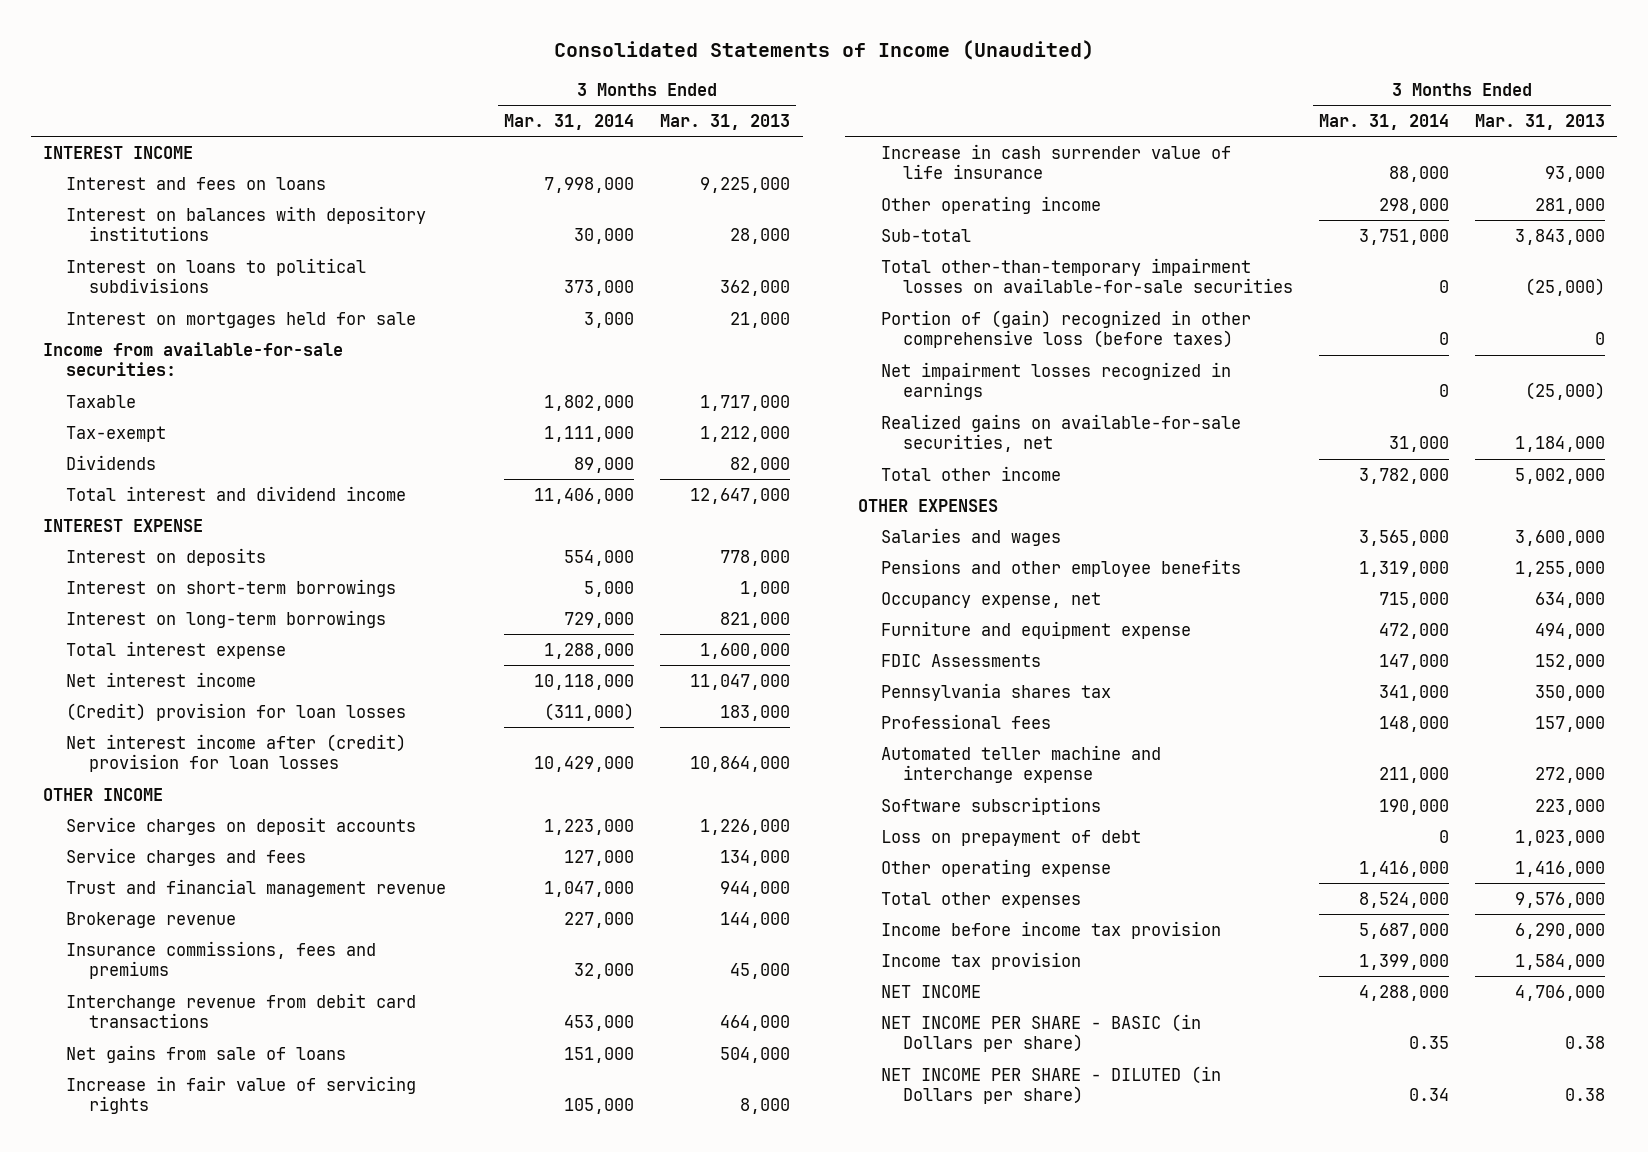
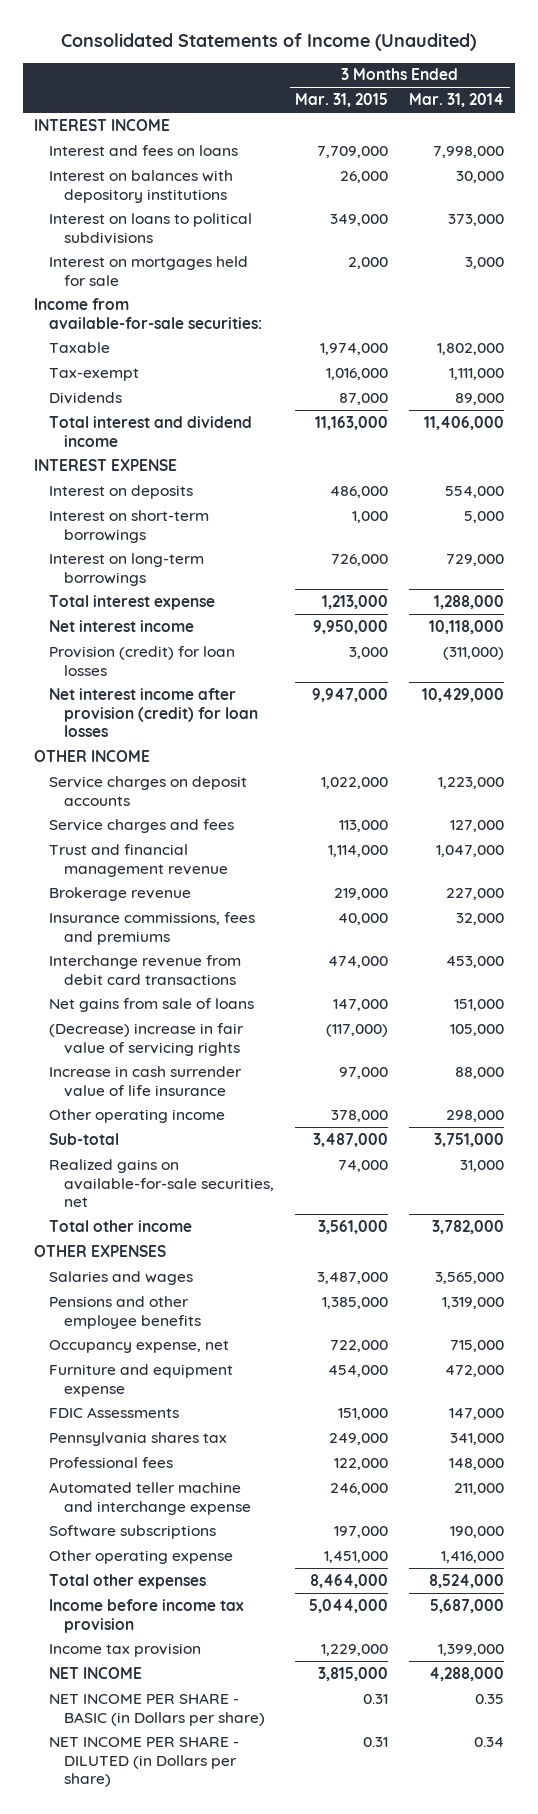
[659,113,790,130] Mar. 31, 2013 -> none
none -> [295,93,389,108] Mar. 31, 2015
[66,702,407,721] (Credit) provision for loan losses -> [48,645,235,676] Provision (credit) for loan losses
[66,733,407,773] Net interest income after (credit) provision for loan losses -> [48,687,258,738] Net interest income after provision (credit) for loan losses
[66,1075,417,1115] Increase in fair value of servicing rights -> [48,1022,244,1056] (Decrease) increase in fair value of servicing rights
[880,257,1294,294] Total other-than-temporary impairment losses on available-for-sale securities -> none
[880,309,1251,349] Portion of (gain) recognized in other comprehensive loss (before taxes) -> none
[880,361,1231,401] Net impairment losses recognized in earnings -> none
[880,829,1141,846] Loss on prepayment of debt -> none

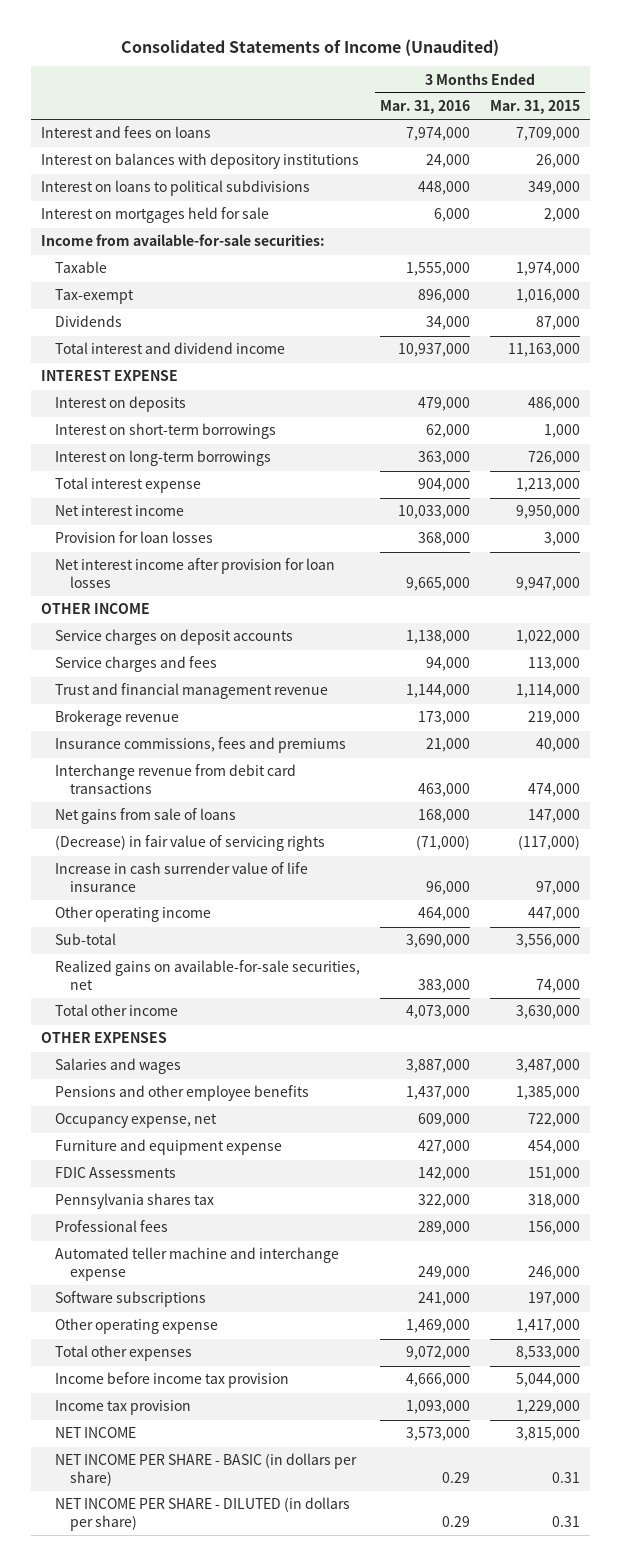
[409,93,505,108] Mar. 31, 2014 -> none
none -> [380,100,471,115] Mar. 31, 2016
[33,118,170,131] INTEREST INCOME -> none
[48,645,235,676] Provision (credit) for loan losses -> [55,531,214,544] Provision for loan losses
[48,687,258,738] Net interest income after provision (credit) for loan losses -> [55,558,336,589] Net interest income after provision for loan losses
[48,1022,244,1056] (Decrease) increase in fair value of servicing rights -> [55,835,326,852] (Decrease) in fair value of servicing rights
[331,1109,389,1122] 378,000 -> [527,907,580,922] 447,000
[313,1132,389,1147] 3,487,000 -> [515,934,580,949] 3,556,000
[318,1219,389,1234] 3,561,000 -> [515,1005,580,1020] 3,630,000
[329,1432,389,1445] 249,000 -> [527,1194,580,1209] 318,000
[334,1457,389,1470] 122,000 -> [527,1221,580,1236] 156,000
[324,1550,389,1563] 1,451,000 -> [515,1319,580,1334] 1,417,000
[310,1573,389,1588] 8,464,000 -> [515,1346,580,1361] 8,533,000
[48,1692,265,1726] NET INCOME PER SHARE - BASIC (in Dollars per share) -> [55,1453,358,1487] NET INCOME PER SHARE - BASIC (in dollars per share)
[48,1735,239,1788] NET INCOME PER SHARE - DILUTED (in Dollars per share) -> [55,1497,351,1532] NET INCOME PER SHARE - DILUTED (in dollars per share)

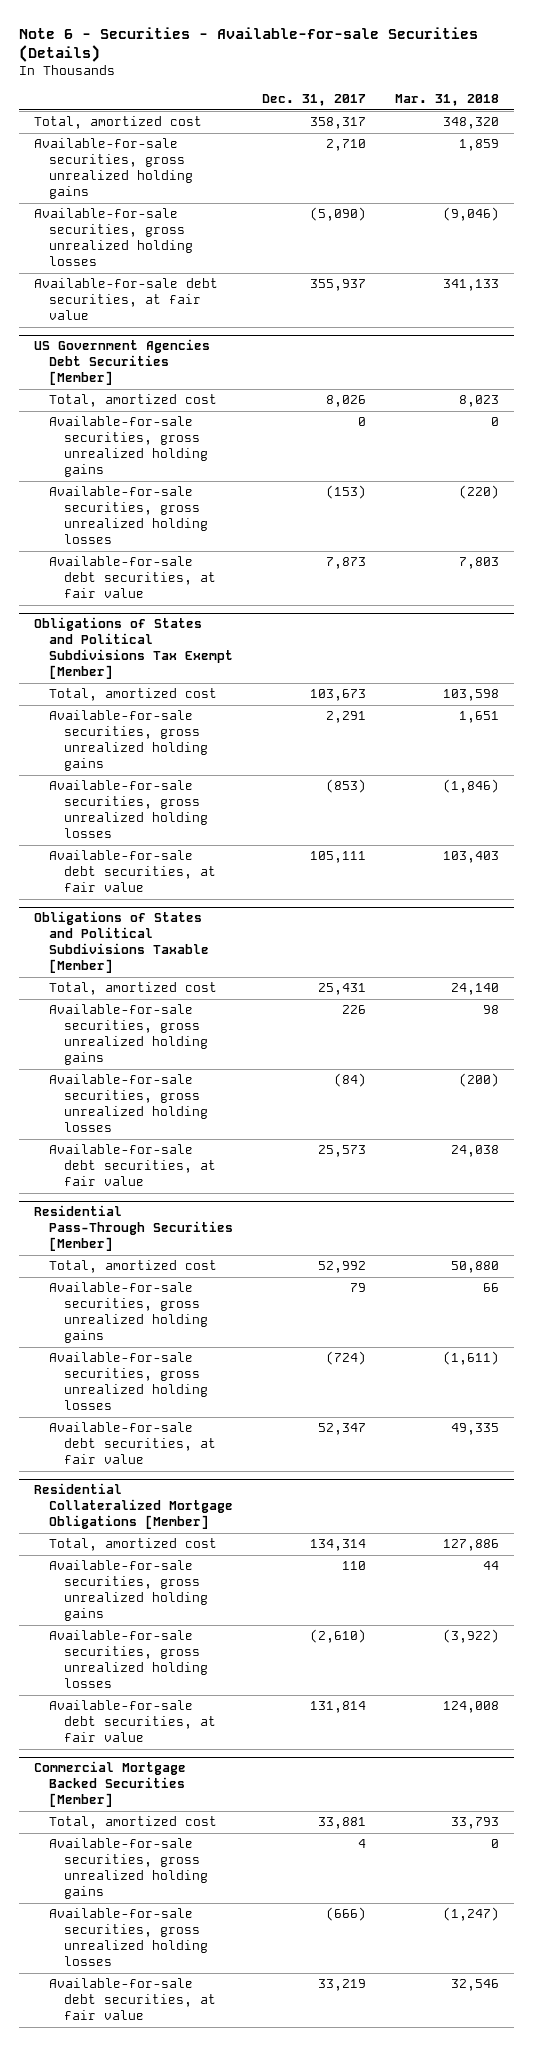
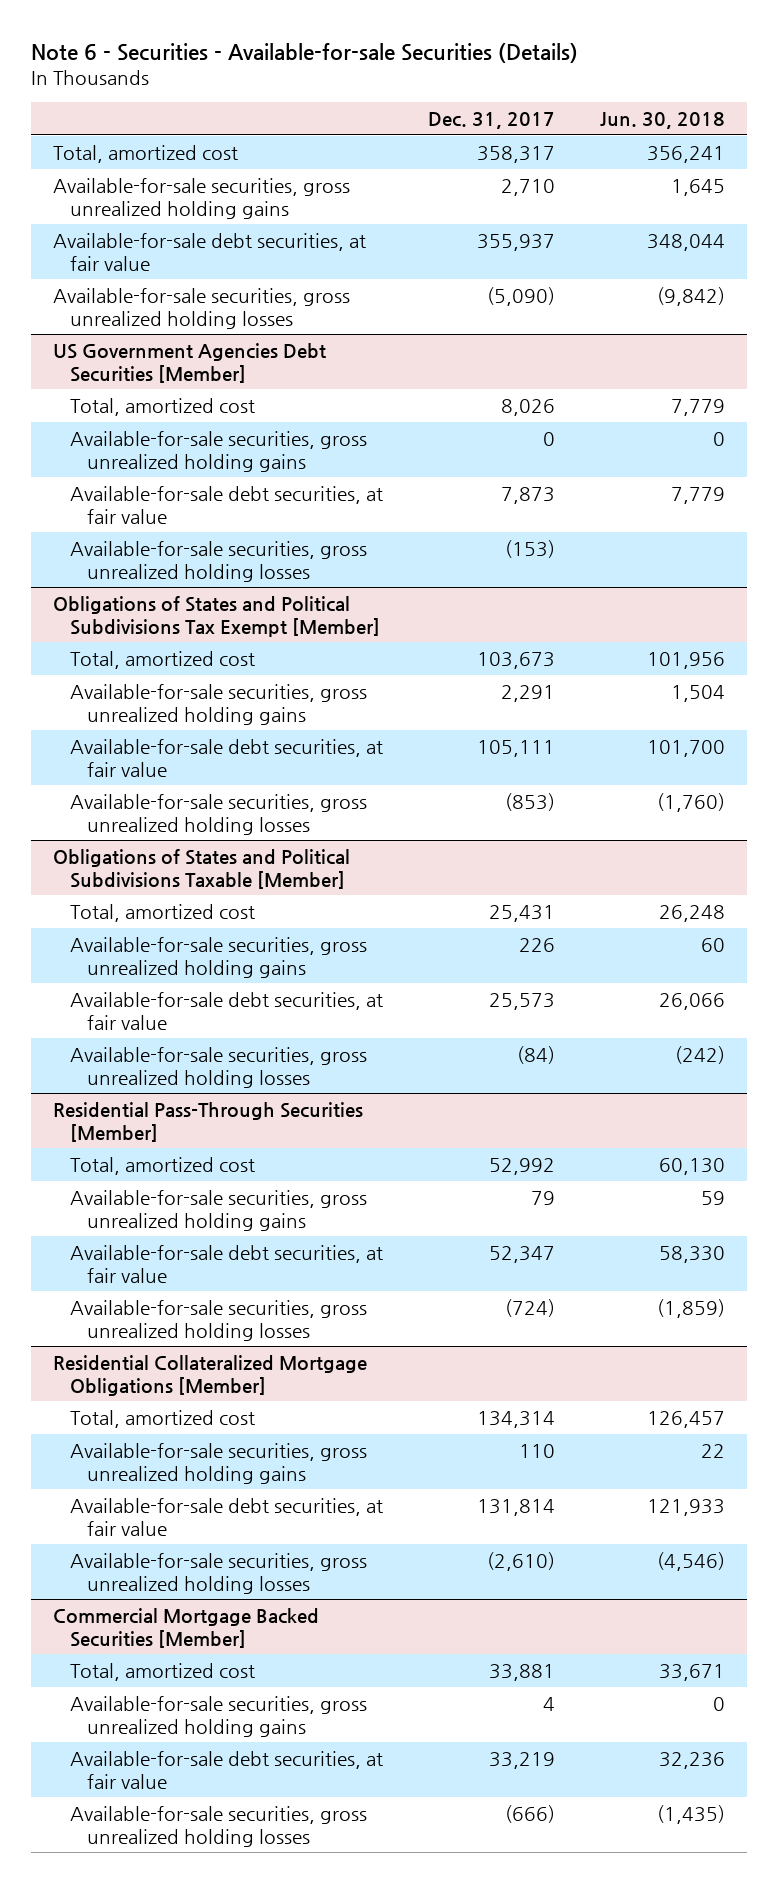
[395,94,500,107] Mar. 31, 2018 -> none
none -> [599,111,725,129] Jun. 30, 2018
[33,208,193,267] Available-for-sale securities, gross unrealized holding losses -> [53,287,351,329] Available-for-sale securities, gross unrealized holding losses
[48,486,209,545] Available-for-sale securities, gross unrealized holding losses -> [70,540,368,582] Available-for-sale securities, gross unrealized holding losses
[48,780,209,839] Available-for-sale securities, gross unrealized holding losses -> [70,793,368,835] Available-for-sale securities, gross unrealized holding losses
[48,1074,209,1133] Available-for-sale securities, gross unrealized holding losses -> [70,1046,368,1088] Available-for-sale securities, gross unrealized holding losses
[48,1352,209,1411] Available-for-sale securities, gross unrealized holding losses -> [70,1299,368,1341] Available-for-sale securities, gross unrealized holding losses
[48,1630,209,1689] Available-for-sale securities, gross unrealized holding losses -> [70,1552,368,1594] Available-for-sale securities, gross unrealized holding losses
[48,1908,209,1967] Available-for-sale securities, gross unrealized holding losses -> [70,1805,368,1847] Available-for-sale securities, gross unrealized holding losses

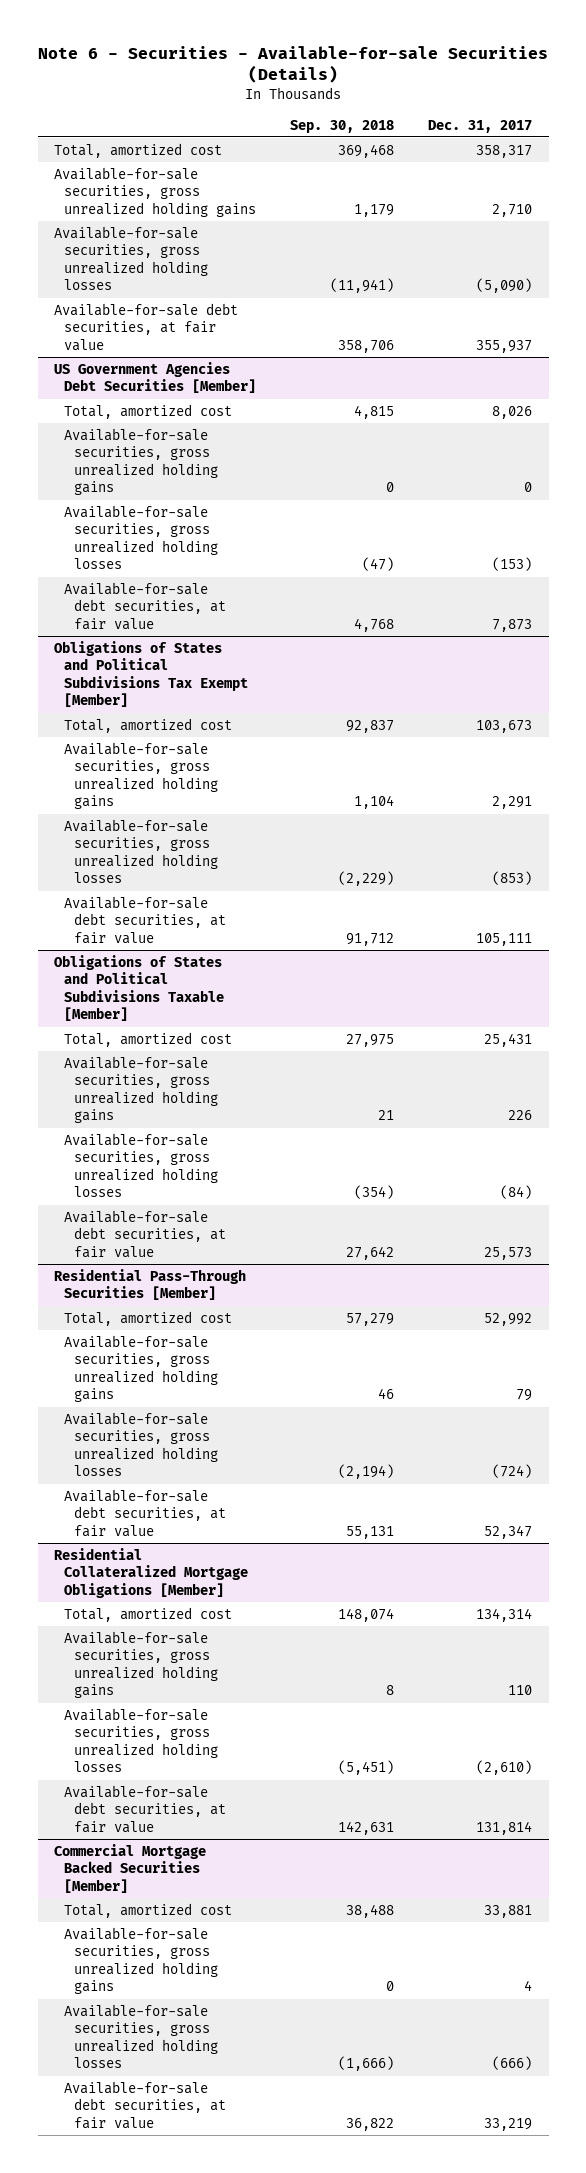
[599,111,725,129] Jun. 30, 2018 -> none
none -> [289,119,394,133] Sep. 30, 2018
[53,232,367,271] Available-for-sale debt securities, at fair value -> [54,303,239,351] Available-for-sale debt securities, at fair value
[70,485,384,524] Available-for-sale debt securities, at fair value -> [64,582,226,630] Available-for-sale debt securities, at fair value
[70,738,384,777] Available-for-sale debt securities, at fair value -> [64,896,226,944] Available-for-sale debt securities, at fair value
[70,991,384,1030] Available-for-sale debt securities, at fair value -> [64,1210,226,1258] Available-for-sale debt securities, at fair value
[70,1244,384,1283] Available-for-sale debt securities, at fair value -> [64,1489,226,1537] Available-for-sale debt securities, at fair value
[70,1497,384,1536] Available-for-sale debt securities, at fair value -> [64,1785,226,1833] Available-for-sale debt securities, at fair value
[70,1750,384,1789] Available-for-sale debt securities, at fair value -> [64,2081,226,2129] Available-for-sale debt securities, at fair value

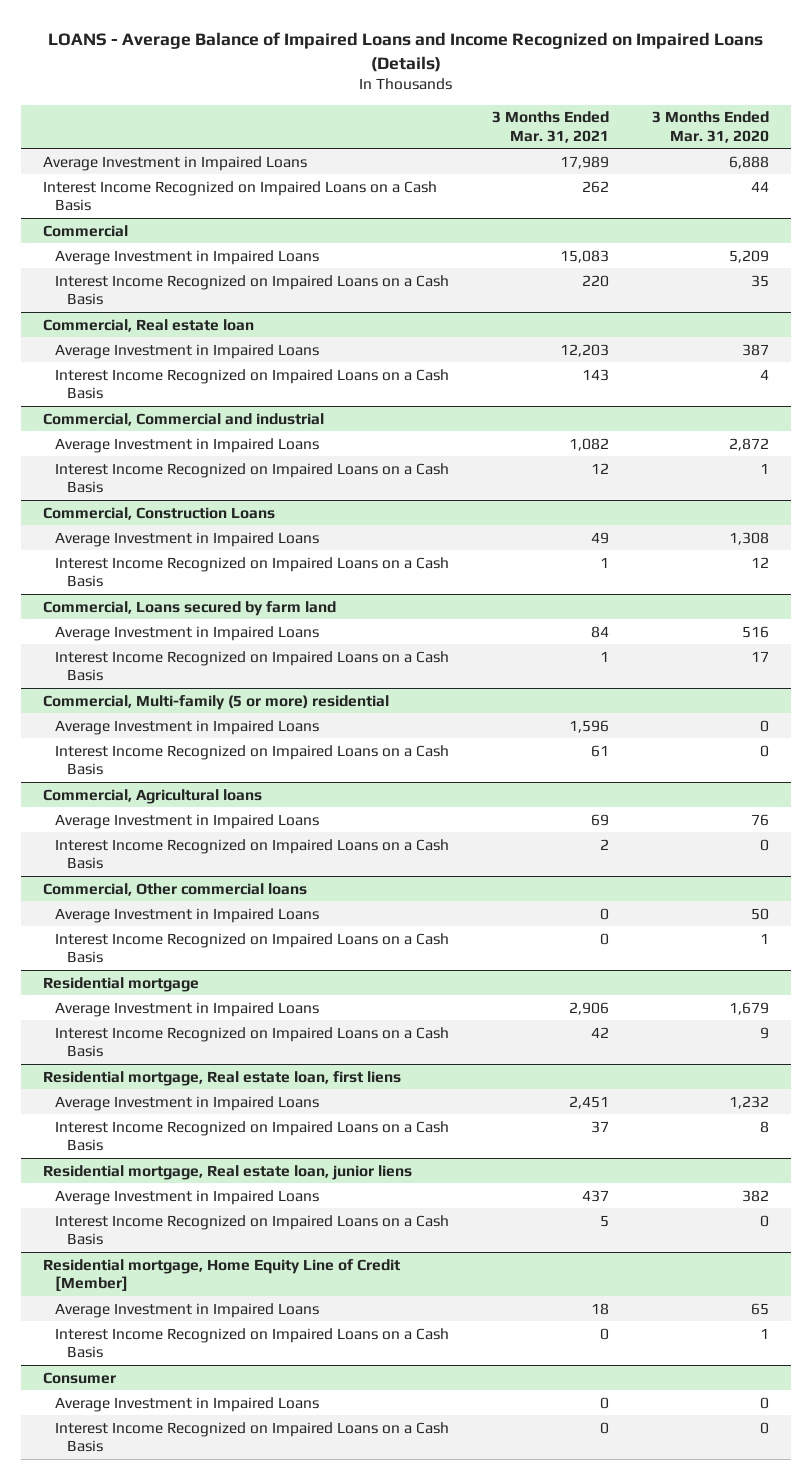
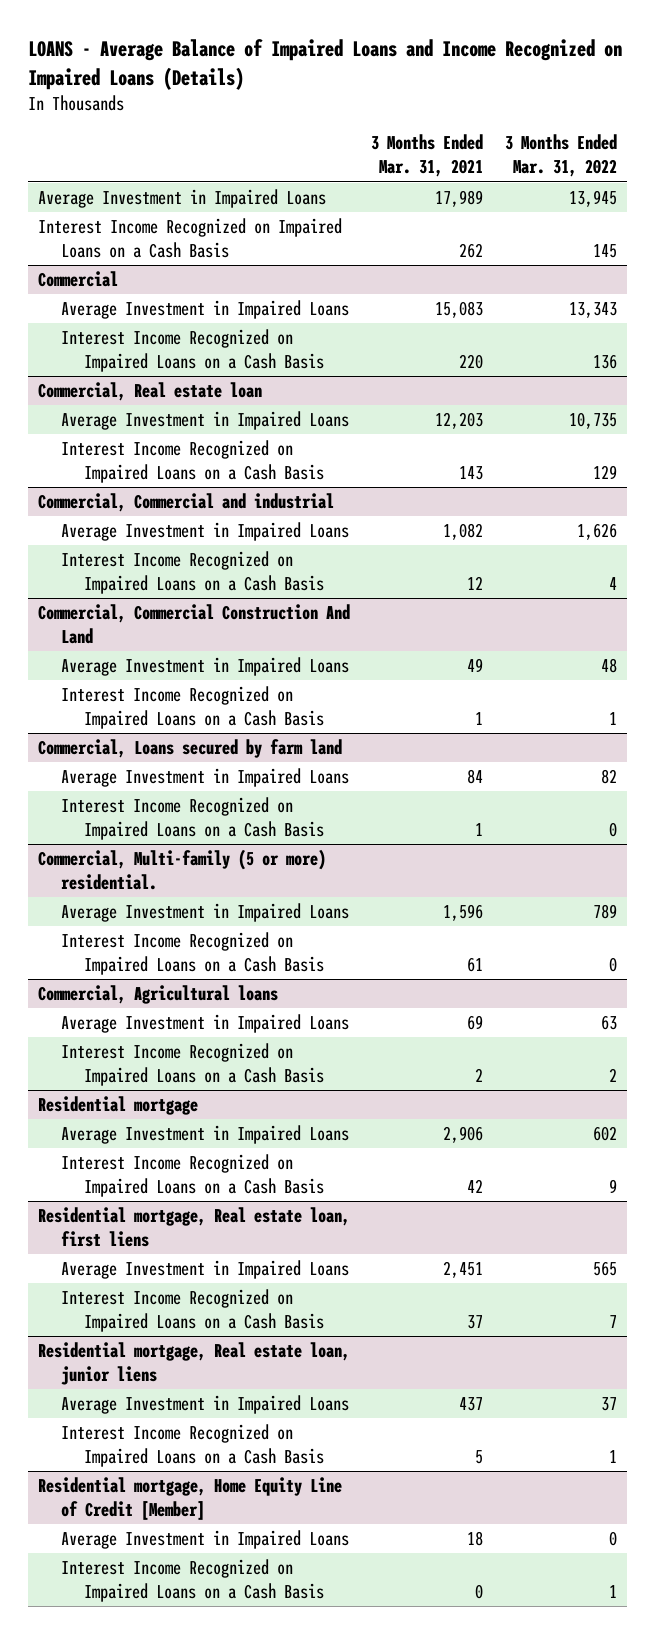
[652,111,770,143] 3 Months Ended Mar. 31, 2020 -> none
none -> [504,134,617,178] 3 Months Ended Mar. 31, 2022
[42,506,275,520] Commercial, Construction Loans -> none
none -> [38,604,351,645] Commercial, Commercial Construction And Land
[42,694,389,710] Commercial, Multi-family (5 or more) residential -> [38,849,327,891] Commercial, Multi-family (5 or more) residential.
[42,882,307,896] Commercial, Other commercial loans -> none
[54,907,319,923] Average Investment in Impaired Loans -> none
[54,932,449,964] Interest Income Recognized on Impaired Loans on a Cash Basis -> none
[42,1371,116,1384] Consumer -> none
[54,1396,319,1412] Average Investment in Impaired Loans -> none
[54,1421,449,1453] Interest Income Recognized on Impaired Loans on a Cash Basis -> none

